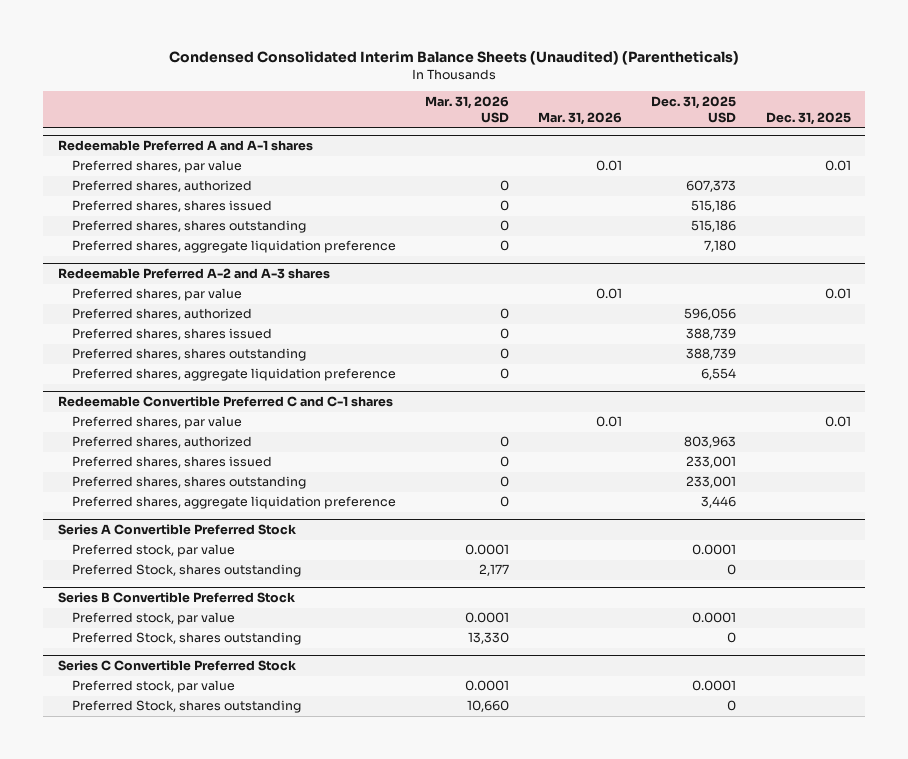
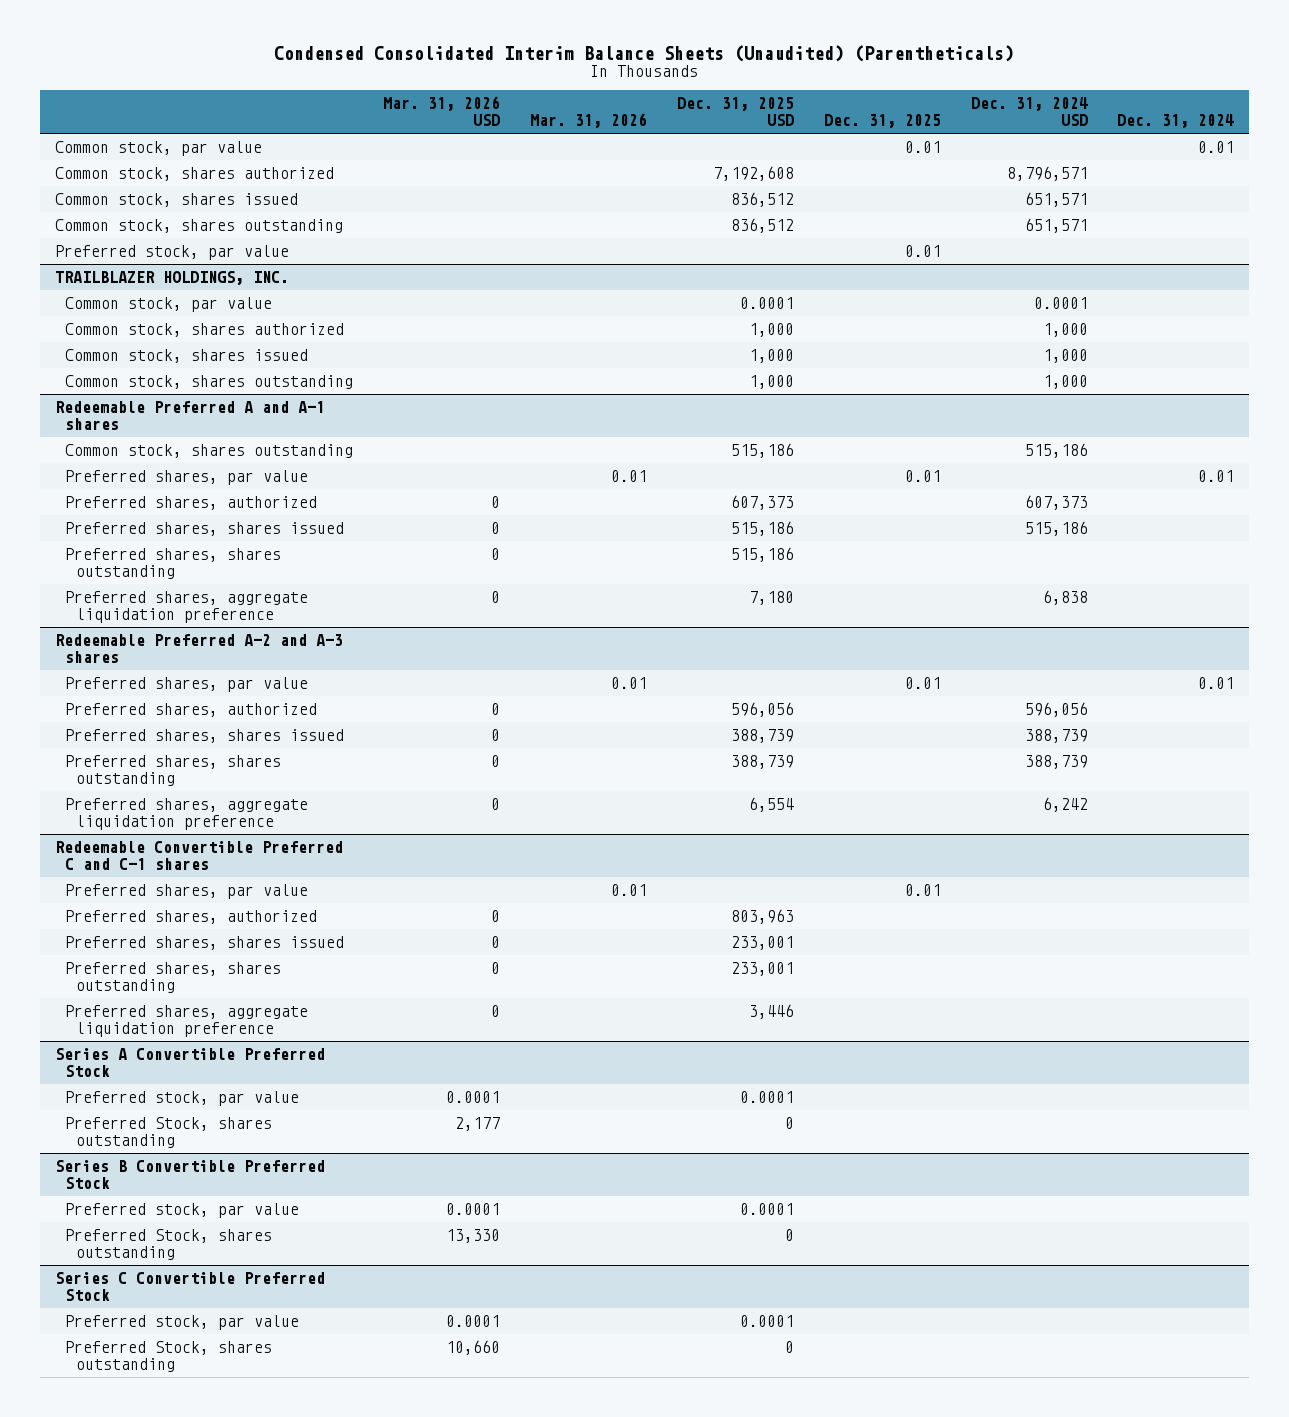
none -> [970,97,1088,127] Dec. 31, 2024 USD
none -> [1117,114,1235,129] Dec. 31, 2024
none -> [54,140,262,156] Common stock, par value
none -> [54,166,334,181] Common stock, shares authorized
none -> [54,192,298,207] Common stock, shares issued
none -> [54,218,343,233] Common stock, shares outstanding
none -> [54,244,289,260] Preferred stock, par value
none -> [54,270,289,285] TRAILBLAZER HOLDINGS, INC.
none -> [65,296,273,312] Common stock, par value
none -> [65,322,345,337] Common stock, shares authorized
none -> [65,348,309,363] Common stock, shares issued
none -> [65,374,354,389] Common stock, shares outstanding
none -> [65,443,354,458] Common stock, shares outstanding

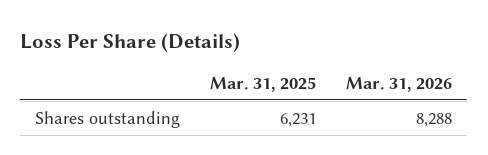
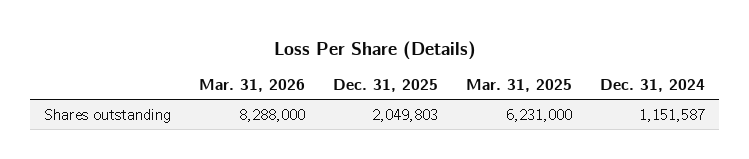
none -> [333,79,439,93] Dec. 31, 2025
none -> [599,79,705,93] Dec. 31, 2024
[280,112,317,127] 6,231 -> [505,108,572,122] 6,231,000
[416,112,453,127] 8,288 -> [239,108,306,122] 8,288,000

